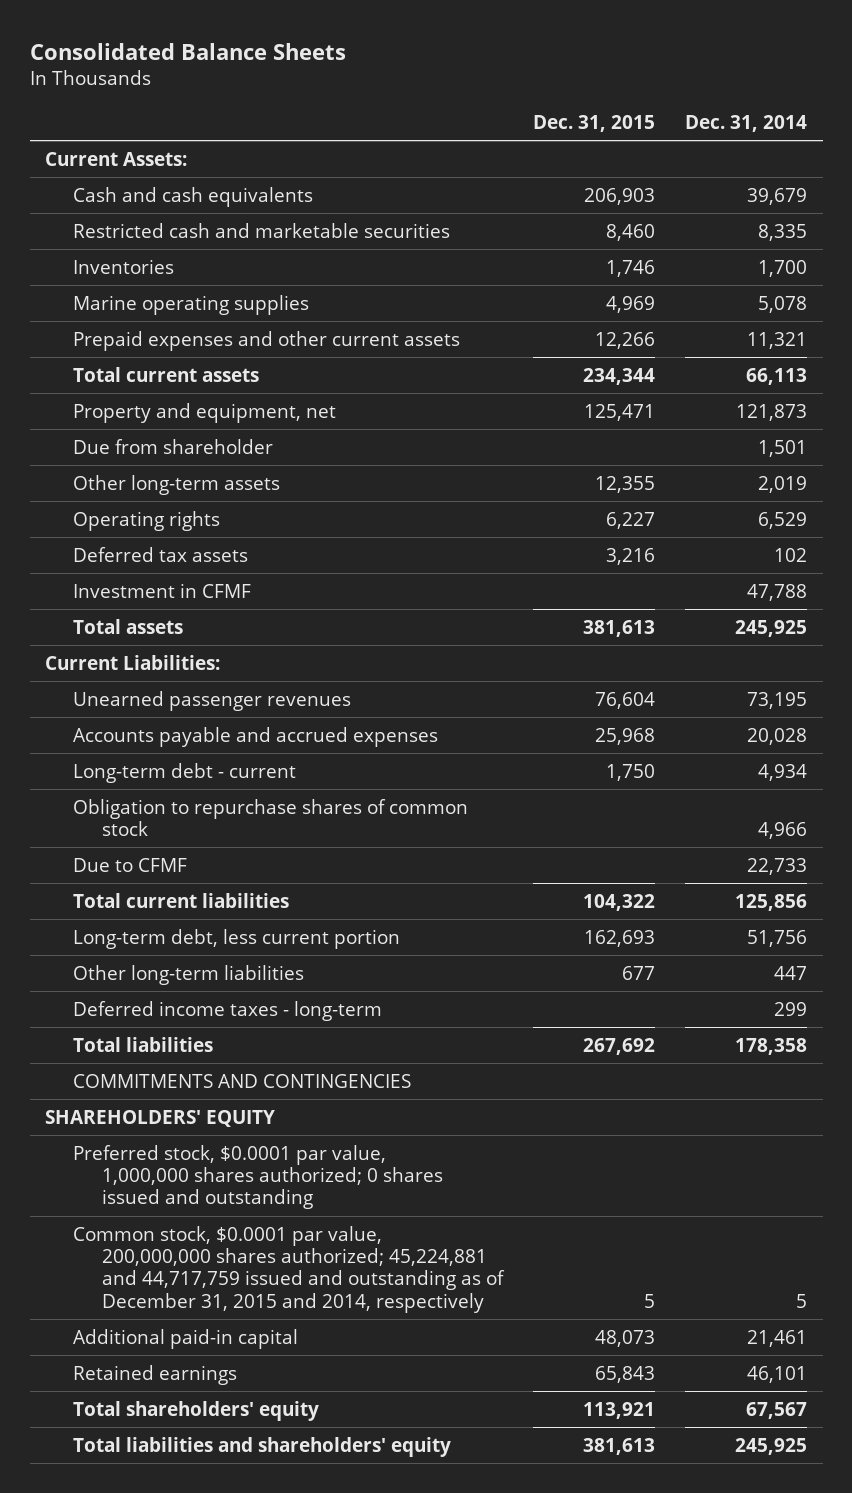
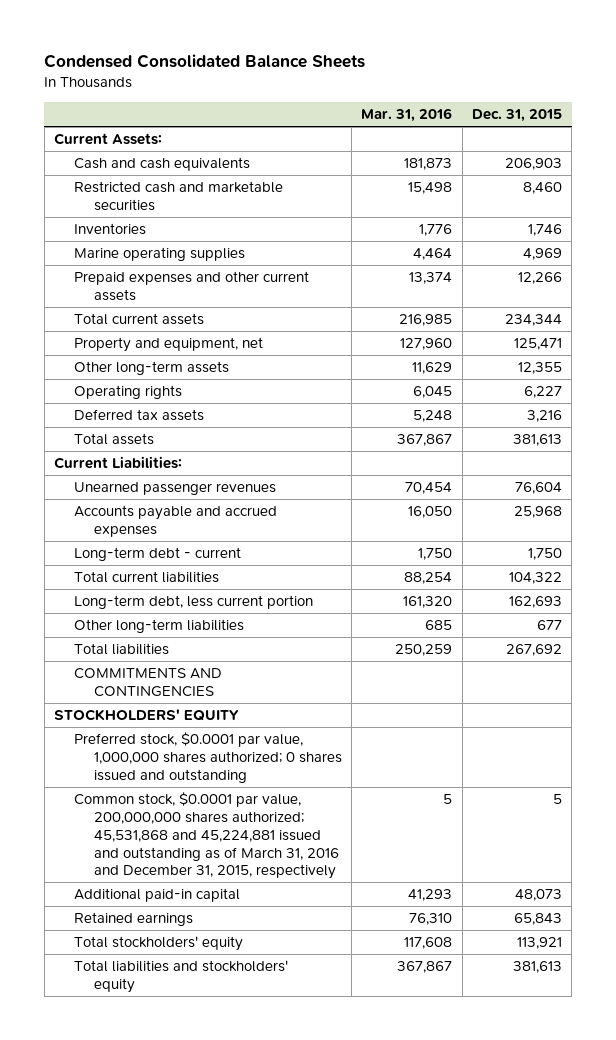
[29,42,346,60] Consolidated Balance Sheets -> [44,54,366,69] Condensed Consolidated Balance Sheets
[685,115,808,133] Dec. 31, 2014 -> none
none -> [361,108,453,123] Mar. 31, 2016
[73,438,274,454] Due from shareholder -> none
[73,582,252,598] Investment in CFMF -> none
[73,798,469,837] Obligation to repurchase shares of common stock -> none
[73,857,188,872] Due to CFMF -> none
[73,1000,383,1021] Deferred income taxes - long-term -> none
[44,1109,275,1127] SHAREHOLDERS' EQUITY -> [53,709,239,722] STOCKHOLDERS' EQUITY
[73,1225,506,1313] Common stock, $0.0001 par value, 200,000,000 shares authorized; 45,224,881 and 44,717,759 issued and outstanding as of December 31, 2015 and 2014, respectively -> [73,792,339,880] Common stock, $0.0001 par value, 200,000,000 shares authorized; 45,531,868 and 45,224,881 issued and outstanding as of March 31, 2016 and December 31, 2015, respectively
[73,1400,320,1421] Total shareholders' equity -> [73,936,243,952] Total stockholders' equity
[73,1436,452,1457] Total liabilities and shareholders' equity -> [73,960,288,993] Total liabilities and stockholders' equity

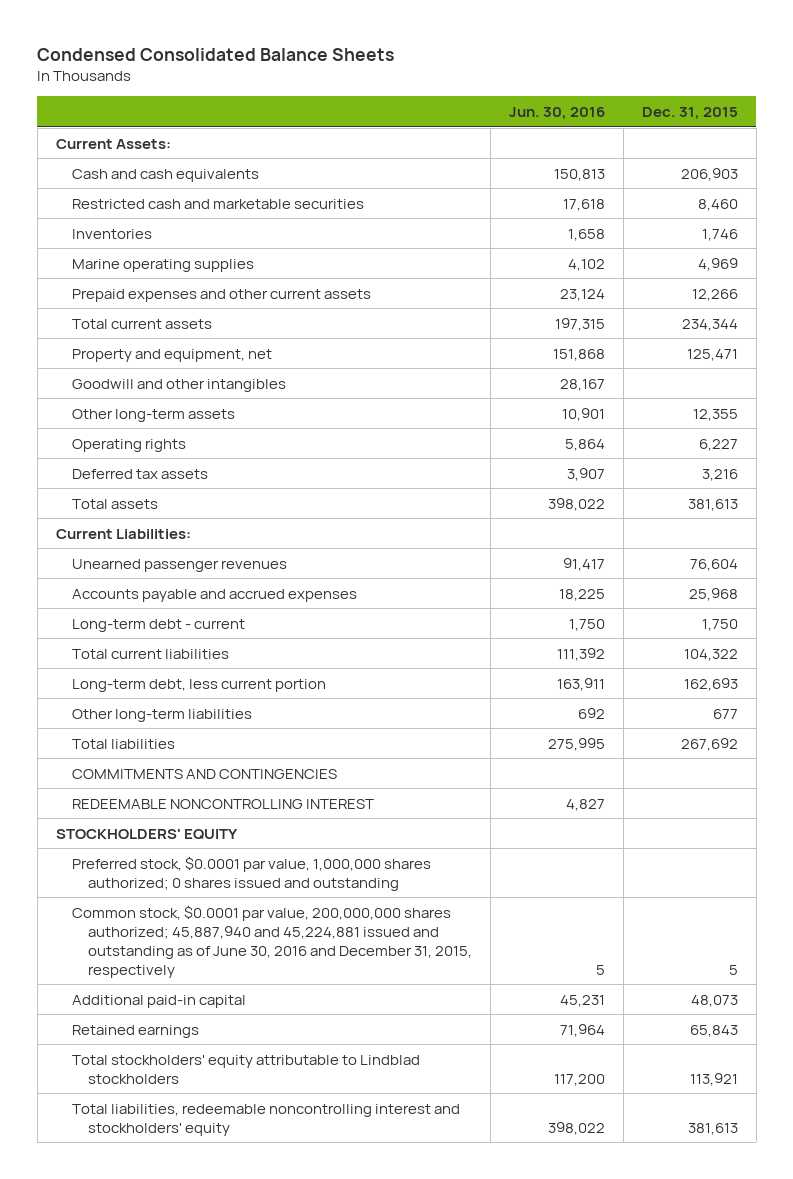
[361,108,453,123] Mar. 31, 2016 -> none
none -> [508,107,605,121] Jun. 30, 2016
none -> [71,378,286,392] Goodwill and other intangibles
none -> [71,798,374,809] REDEEMABLE NONCONTROLLING INTEREST
[73,792,339,880] Common stock, $0.0001 par value, 200,000,000 shares authorized; 45,531,868 and 45,224,881 issued and outstanding as of March 31, 2016 and December 31, 2015, respectively -> [71,904,473,978] Common stock, $0.0001 par value, 200,000,000 shares authorized; 45,887,940 and 45,224,881 issued and outstanding as of June 30, 2016 and December 31, 2015, respectively
[73,936,243,952] Total stockholders' equity -> [71,1054,420,1084] Total stockholders' equity attributable to Lindblad stockholders
[73,960,288,993] Total liabilities and stockholders' equity -> [71,1103,460,1136] Total liabilities, redeemable noncontrolling interest and stockholders' equity

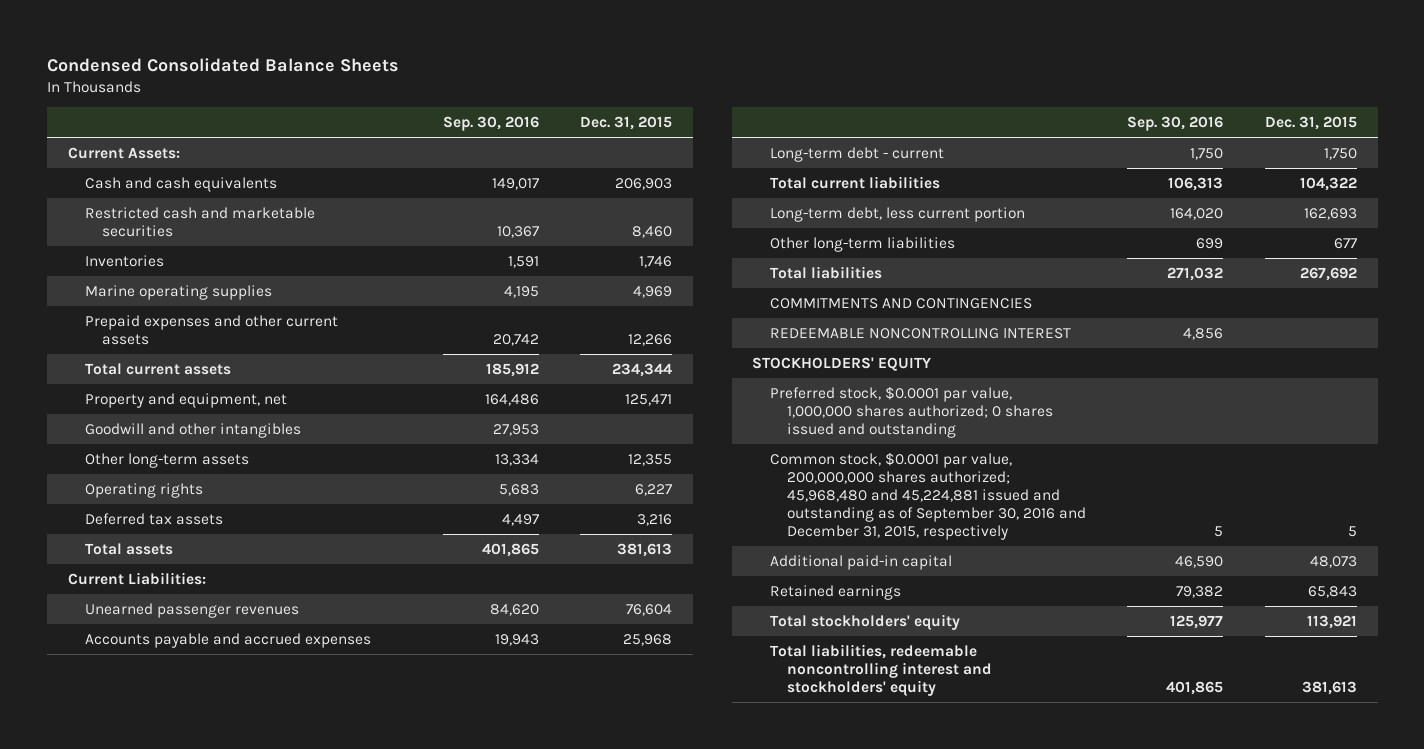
[508,107,605,121] Jun. 30, 2016 -> none
none -> [442,116,539,132] Sep. 30, 2016
[71,904,473,978] Common stock, $0.0001 par value, 200,000,000 shares authorized; 45,887,940 and 45,224,881 issued and outstanding as of June 30, 2016 and December 31, 2015, respectively -> [769,451,1086,541] Common stock, $0.0001 par value, 200,000,000 shares authorized; 45,968,480 and 45,224,881 issued and outstanding as of September 30, 2016 and December 31, 2015, respectively
[71,1054,420,1084] Total stockholders' equity attributable to Lindblad stockholders -> [769,613,960,630] Total stockholders' equity

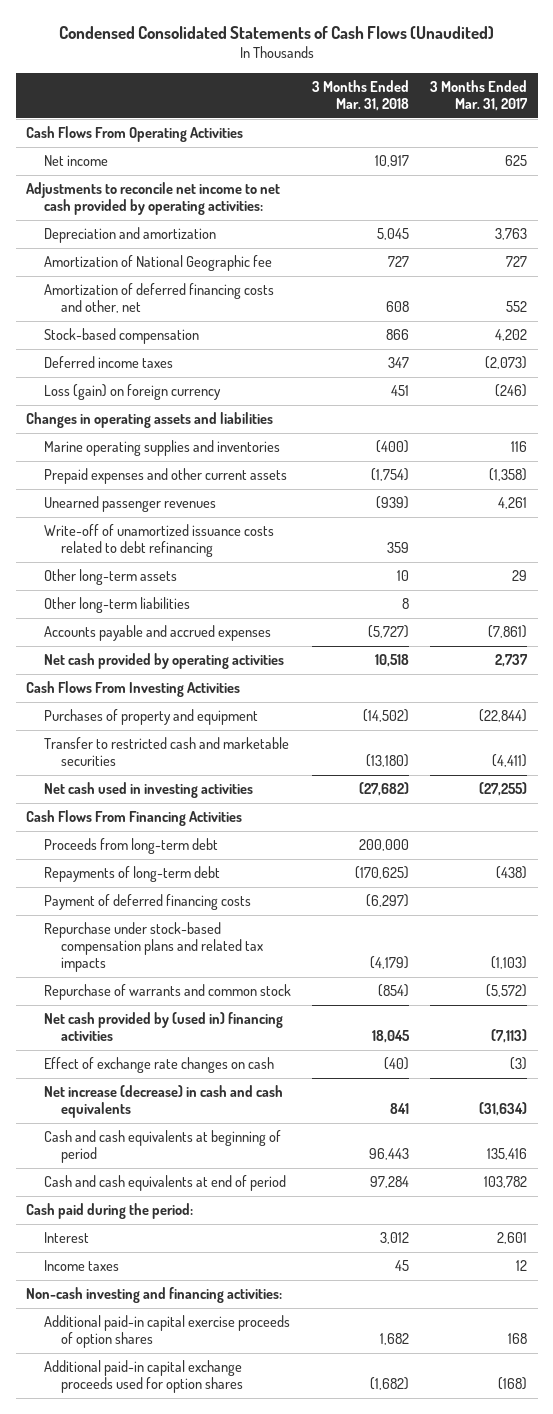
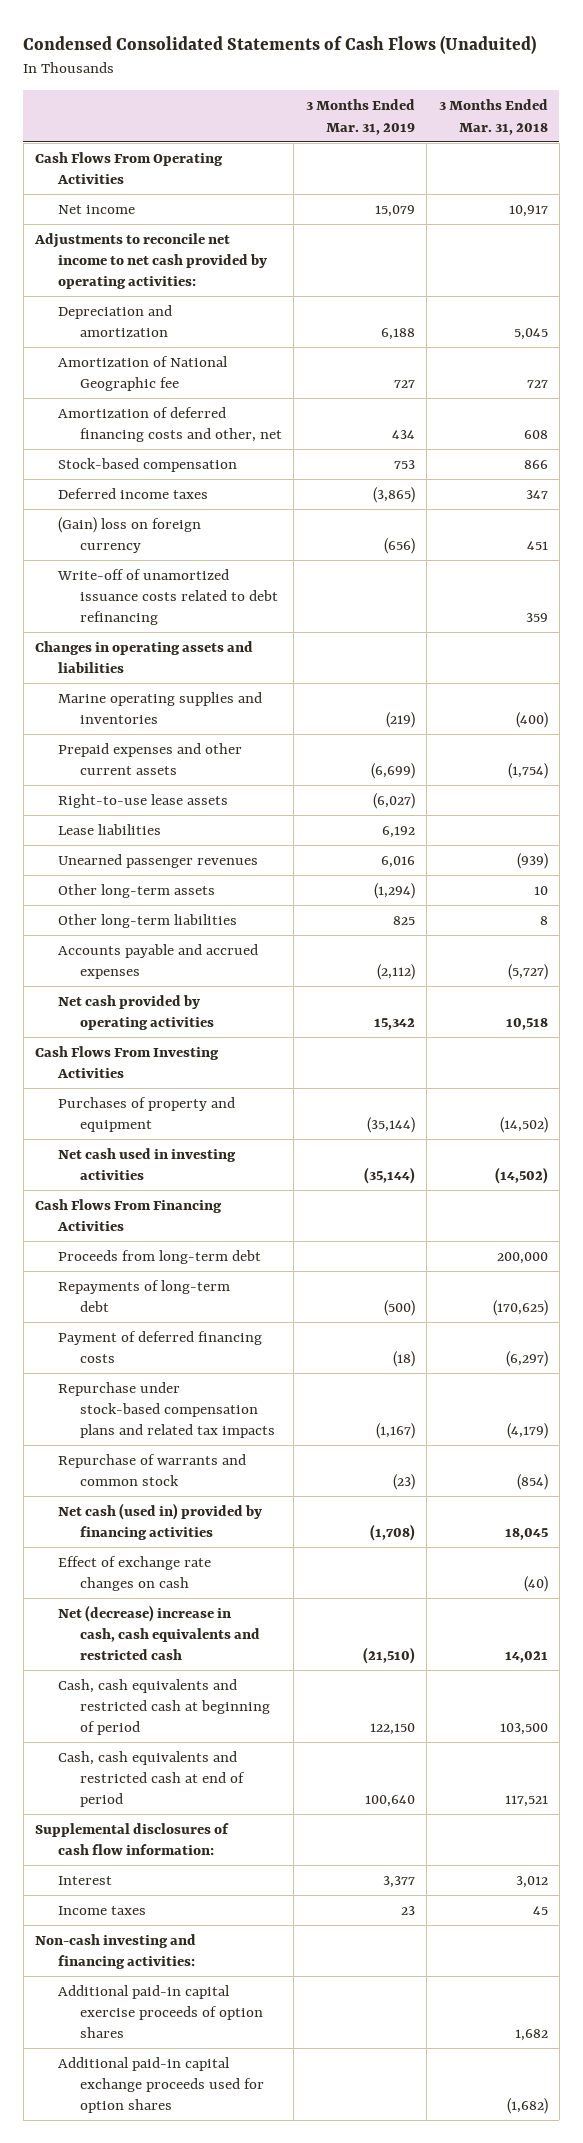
[58,25,494,39] Condensed Consolidated Statements of Cash Flows (Unaudited) -> [23,34,537,54] Condensed Consolidated Statements of Cash Flows (Unaduited)
[430,80,529,112] 3 Months Ended Mar. 31, 2017 -> none
none -> [305,99,415,135] 3 Months Ended Mar. 31, 2019
[43,384,221,401] Loss (gain) on foreign currency -> [57,516,201,554] (Gain) loss on foreign currency
[43,524,274,558] Write-off of unamortized issuance costs related to debt refinancing -> [56,568,279,626] Write-off of unamortized issuance costs related to debt refinancing
none -> [57,793,228,808] Right-to-use lease assets
none -> [57,823,161,835] Lease liabilities
[43,737,289,767] Transfer to restricted cash and marketable securities -> none
[358,782,409,797] (27,682) -> [494,1167,548,1185] (14,502)
[43,1012,283,1042] Net cash provided by (used in) financing activities -> [57,1502,262,1541] Net cash (used in) provided by financing activities
[26,1203,194,1220] Cash paid during the period: -> none
[43,1085,283,1119] Net increase (decrease) in cash and cash equivalents -> [57,1604,261,1661] Net (decrease) increase in cash, cash equivalents and restricted cash
[389,1103,409,1115] 841 -> [504,1651,548,1664] 14,021
[43,1130,281,1164] Cash and cash equivalents at beginning of period -> [57,1678,271,1736] Cash, cash equivalents and restricted cash at beginning of period
[368,1148,409,1161] 96,443 -> [499,1723,548,1736] 103,500
[43,1175,286,1192] Cash and cash equivalents at end of period -> [57,1750,246,1808] Cash, cash equivalents and restricted cash at end of period
[369,1176,409,1189] 97,284 -> [504,1795,548,1808] 117,521
none -> [35,1822,230,1856] Supplemental disclosures of cash flow information:

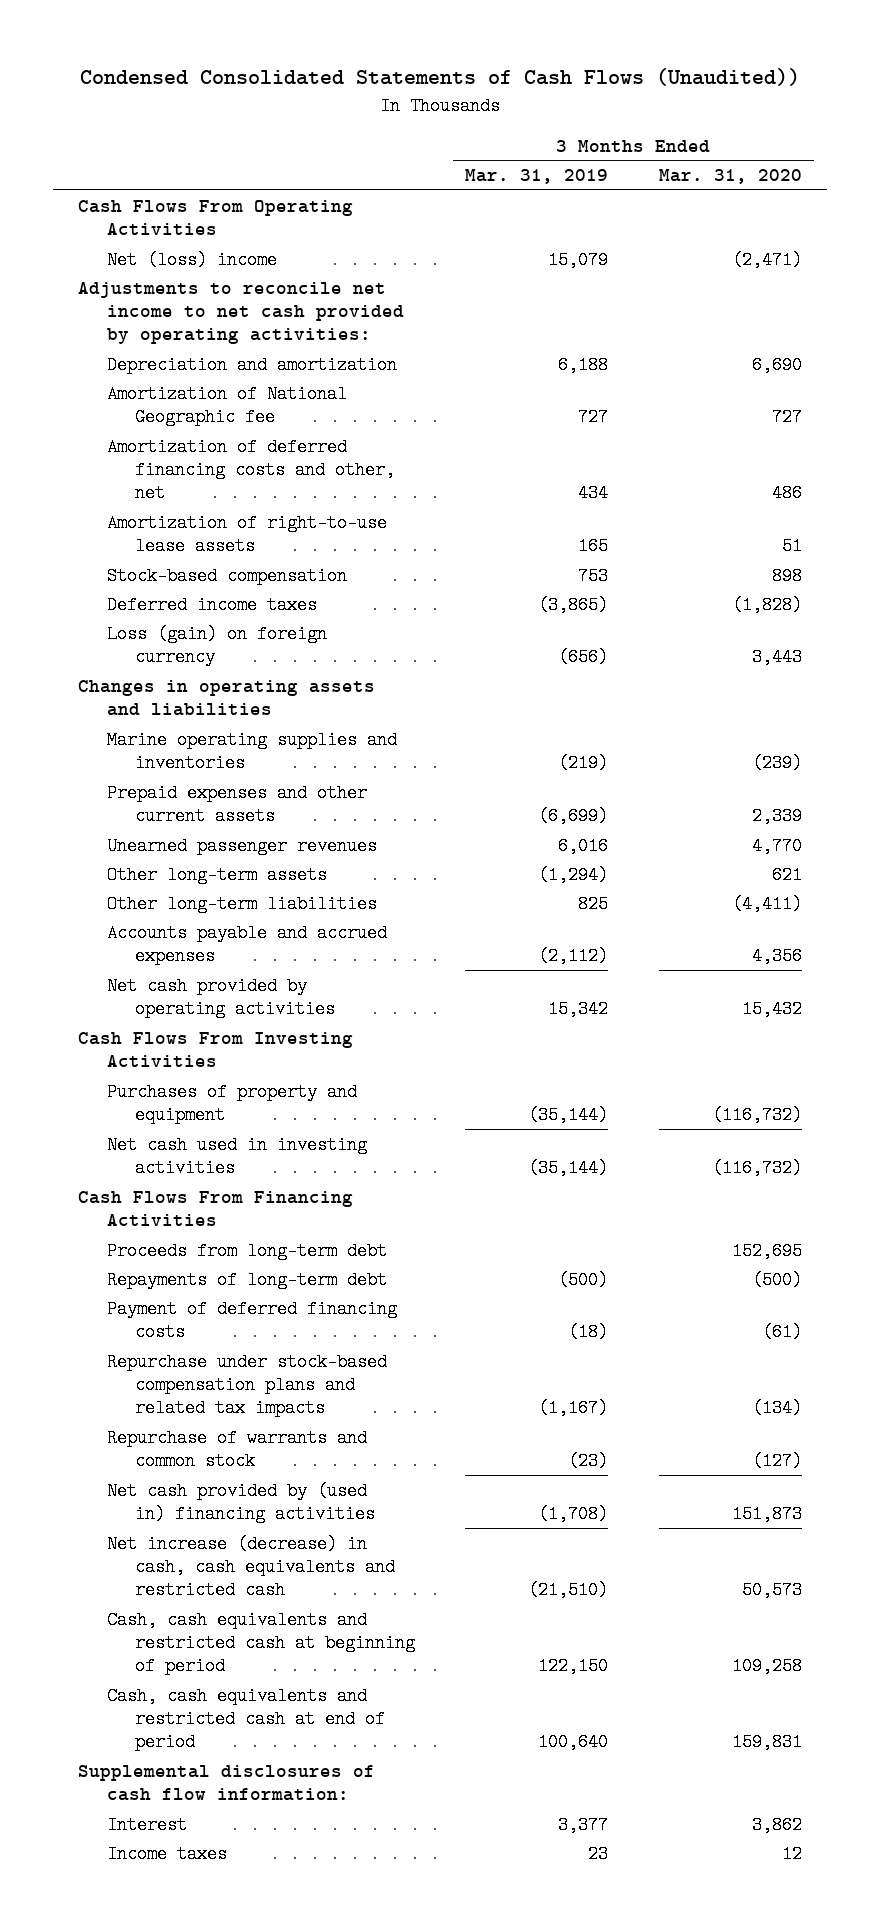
[23,34,537,54] Condensed Consolidated Statements of Cash Flows (Unaduited) -> [79,67,800,86] Condensed Consolidated Statements of Cash Flows (Unaudited))
[438,99,548,135] 3 Months Ended Mar. 31, 2018 -> none
none -> [658,169,802,185] Mar. 31, 2020
[57,204,135,214] Net income -> [106,250,277,269] Net (loss) income
none -> [106,513,387,556] Amortization of right-to-use lease assets
[56,568,279,626] Write-off of unamortized issuance costs related to debt refinancing -> none
[57,516,201,554] (Gain) loss on foreign currency -> [106,624,327,667] Loss (gain) on foreign currency
[57,793,228,808] Right-to-use lease assets -> none
[57,823,161,835] Lease liabilities -> none
[57,1555,211,1592] Effect of exchange rate changes on cash -> none
[57,1502,262,1541] Net cash (used in) provided by financing activities -> [106,1481,375,1524] Net cash provided by (used in) financing activities
[57,1604,261,1661] Net (decrease) increase in cash, cash equivalents and restricted cash -> [106,1534,395,1600] Net increase (decrease) in cash, cash equivalents and restricted cash
[35,1933,197,1970] Non-cash investing and financing activities: -> none
[57,1984,264,2039] Additional paid-in capital exercise proceeds of option shares -> none
[57,2056,265,2114] Additional paid-in capital exchange proceeds used for option shares -> none

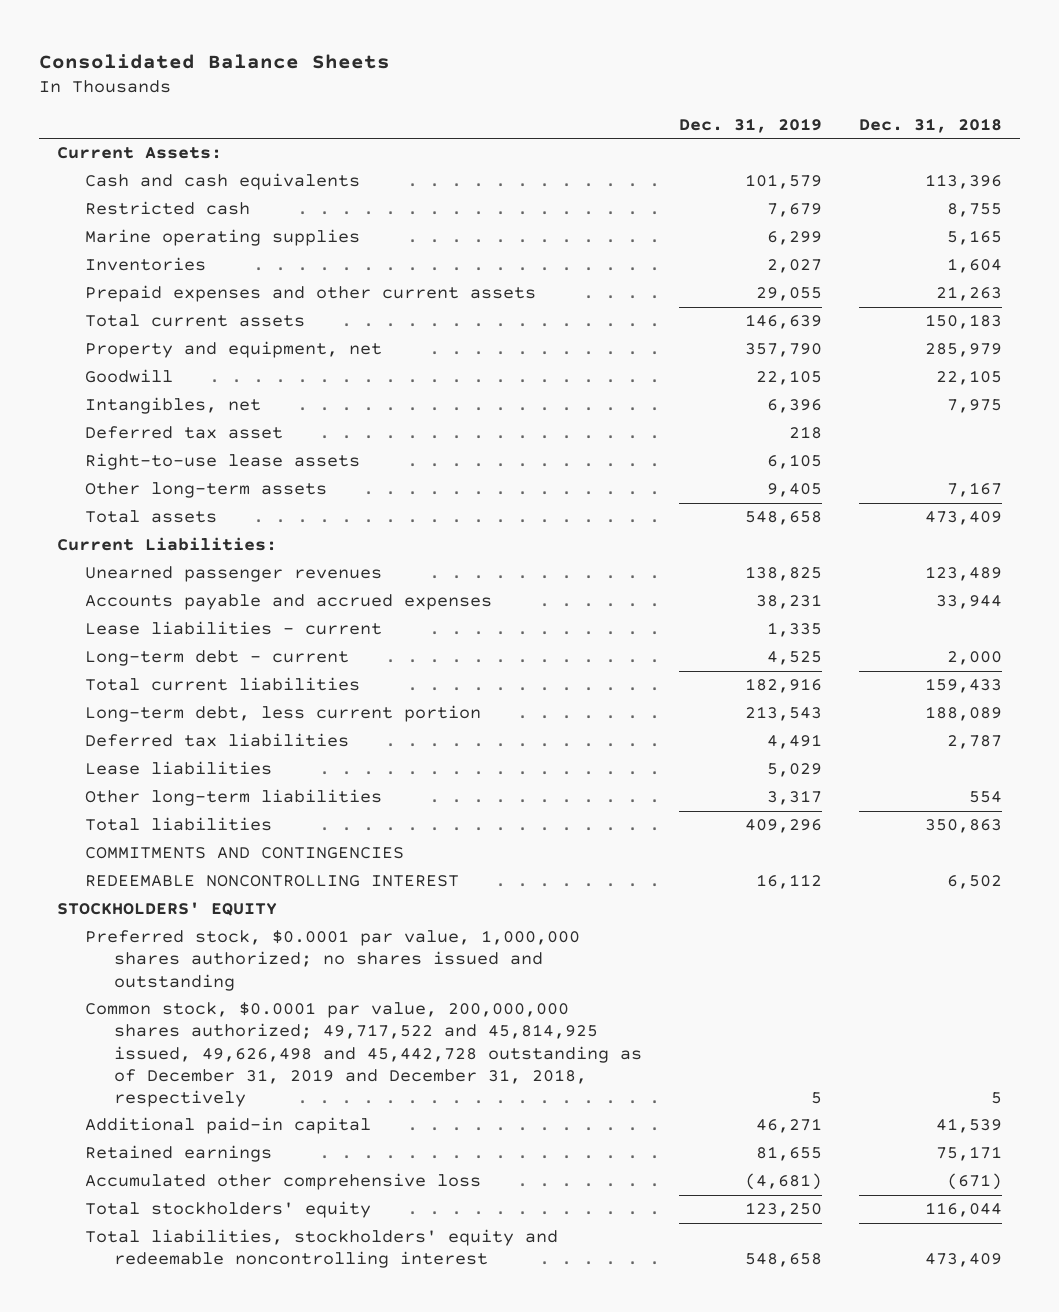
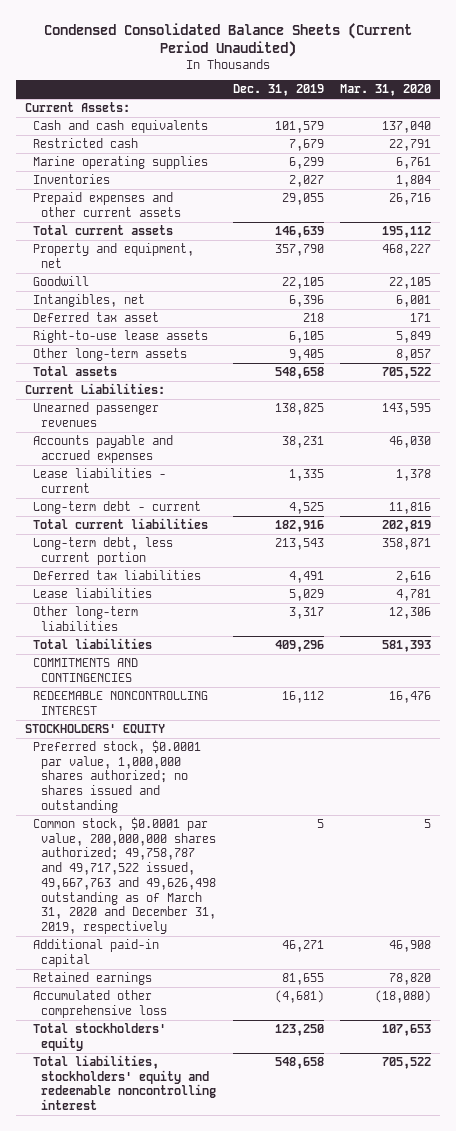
[38,53,390,69] Consolidated Balance Sheets -> [44,22,413,57] Condensed Consolidated Balance Sheets (Current Period Unaudited)
[858,118,1002,134] Dec. 31, 2018 -> none
none -> [340,84,432,97] Mar. 31, 2020
[85,1002,642,1107] Common stock, $0.0001 par value, 200,000,000 shares authorized; 49,717,522 and 45,814,925 issued, 49,626,498 and 45,442,728 outstanding as of December 31, 2019 and December 31, 2018, respectively -> [32,817,217,935] Common stock, $0.0001 par value, 200,000,000 shares authorized; 49,758,787 and 49,717,522 issued, 49,667,763 and 49,626,498 outstanding as of March 31, 2020 and December 31, 2019, respectively

